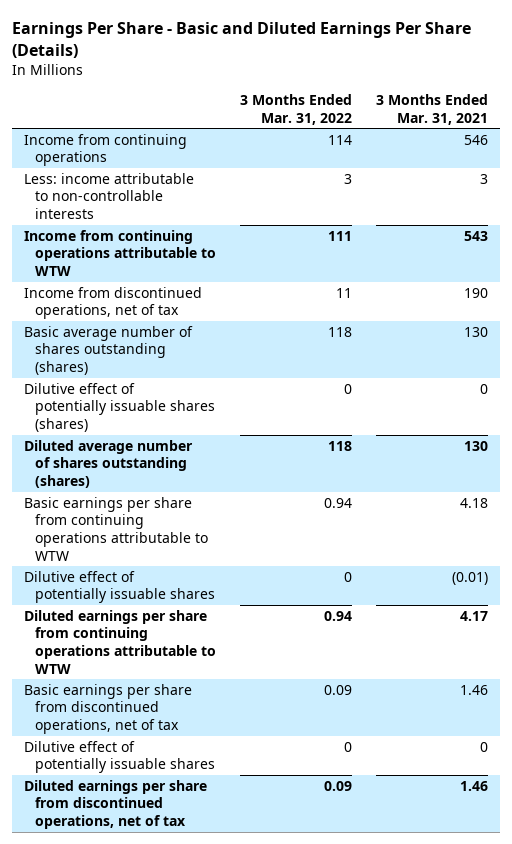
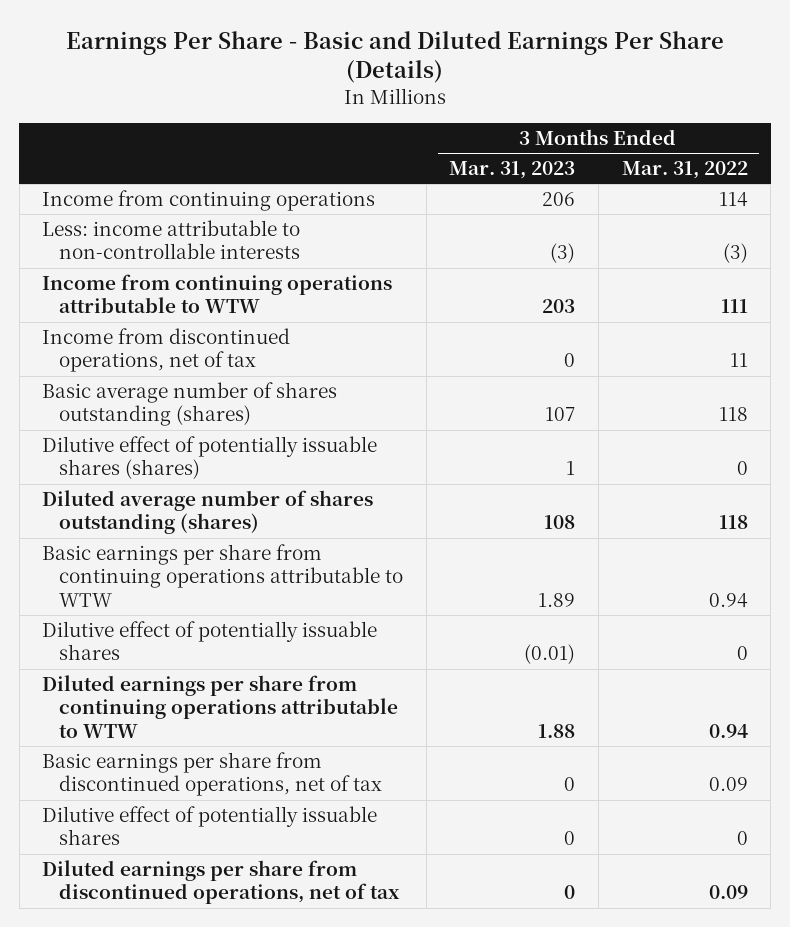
[375,94,488,125] 3 Months Ended Mar. 31, 2021 -> none
none -> [449,161,576,180] Mar. 31, 2023
[343,173,352,184] 3 -> [722,243,748,264] (3)

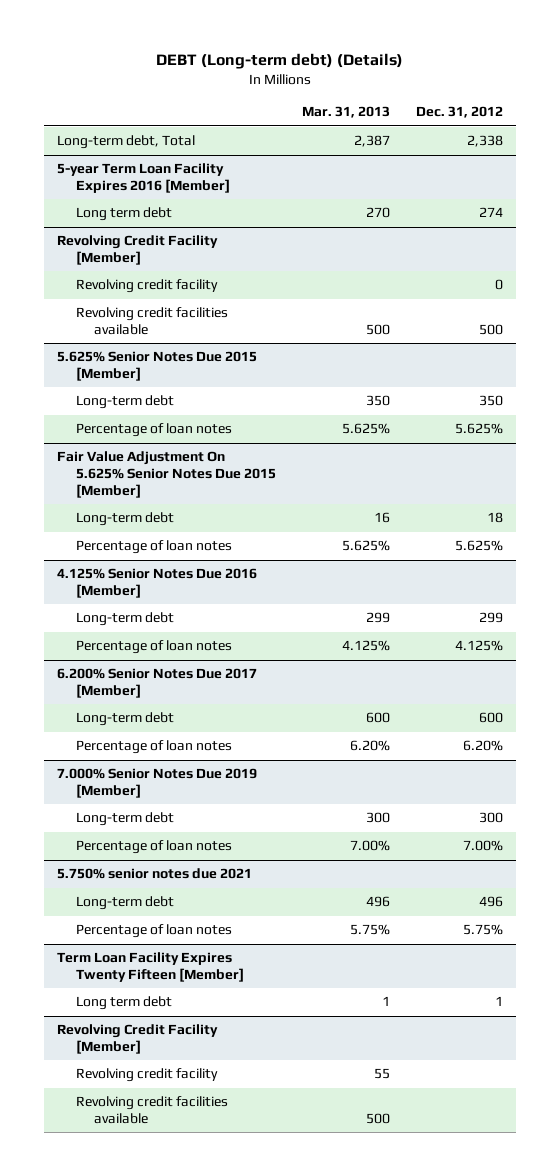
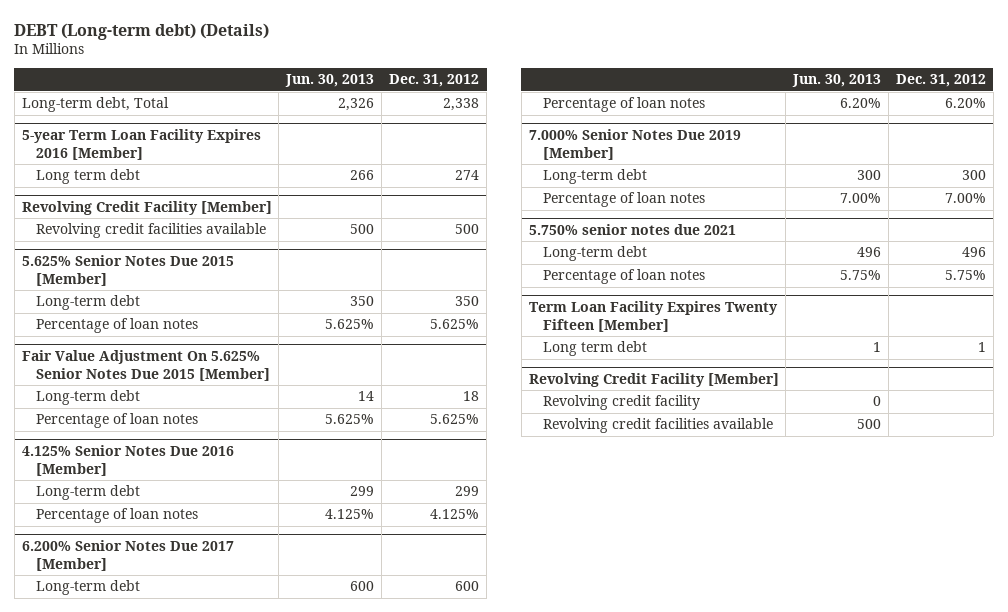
[301,106,390,119] Mar. 31, 2013 -> none
none -> [285,74,375,88] Jun. 30, 2013
[75,279,218,294] Revolving credit facility -> none

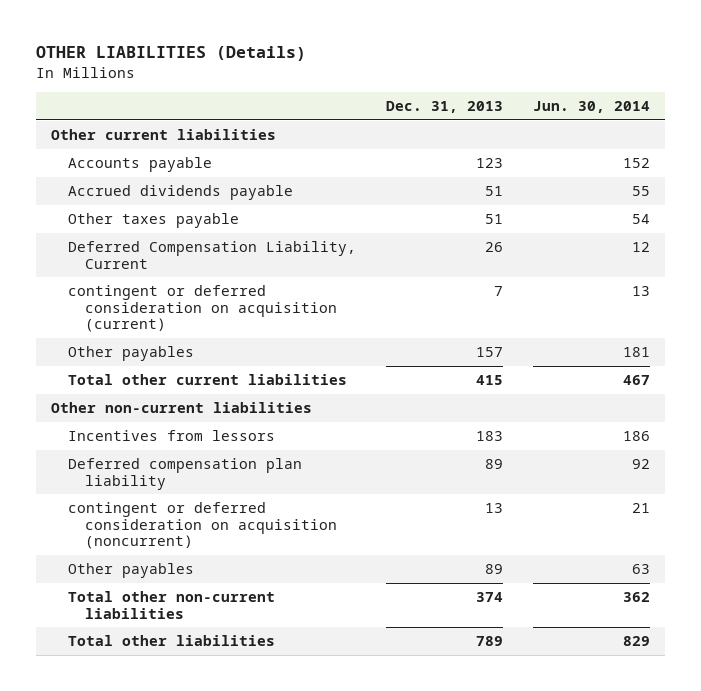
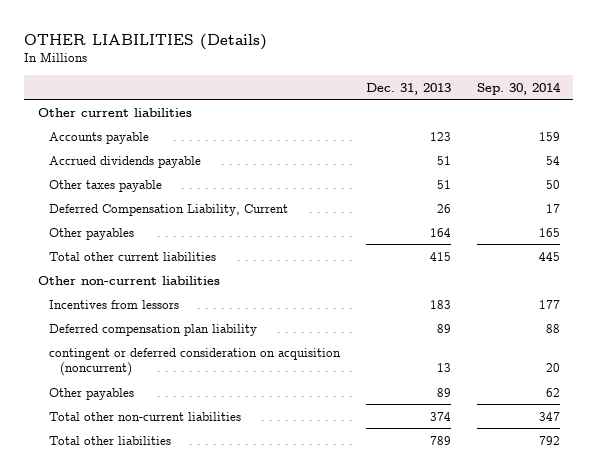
[533,101,651,114] Jun. 30, 2014 -> none
none -> [477,81,562,95] Sep. 30, 2014
[68,285,338,333] contingent or deferred consideration on acquisition (current) -> none
[476,347,504,358] 157 -> [429,227,451,237] 164

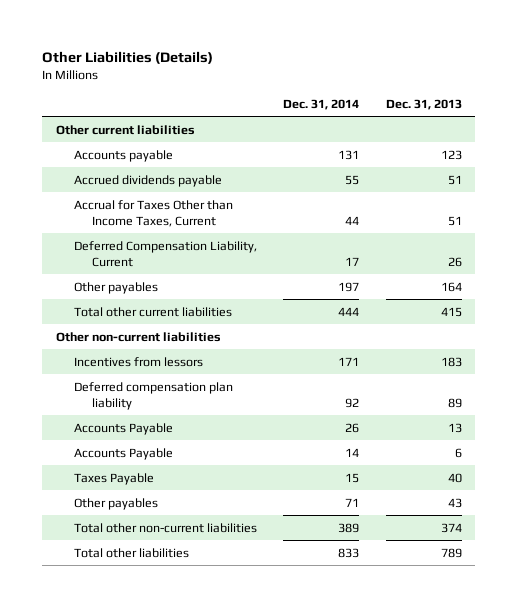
[24,33,268,50] OTHER LIABILITIES (Details) -> [42,50,214,64] Other Liabilities (Details)
[477,81,562,95] Sep. 30, 2014 -> none
none -> [283,98,360,110] Dec. 31, 2014
[48,179,162,192] Other taxes payable -> none
none -> [73,199,233,227] Accrual for Taxes Other than Income Taxes, Current
[48,347,341,377] contingent or deferred consideration on acquisition (noncurrent) -> none
none -> [73,422,173,435] Accounts Payable
none -> [73,447,173,460] Accounts Payable
none -> [73,472,154,485] Taxes Payable
[436,387,451,397] 89 -> [448,497,463,508] 43

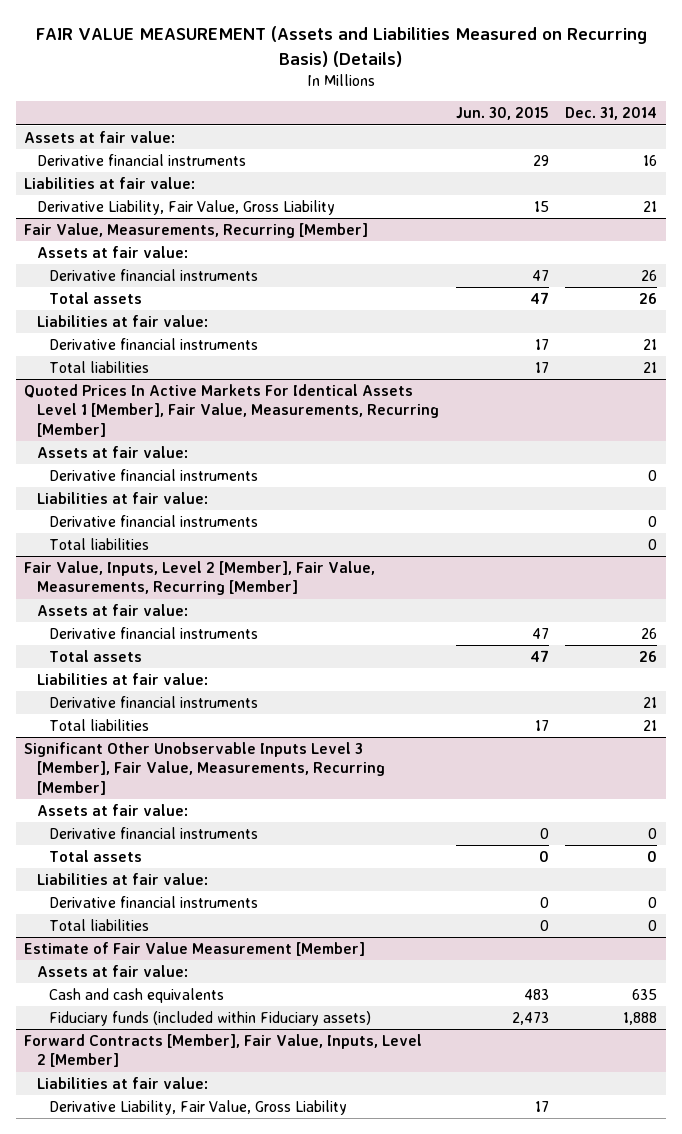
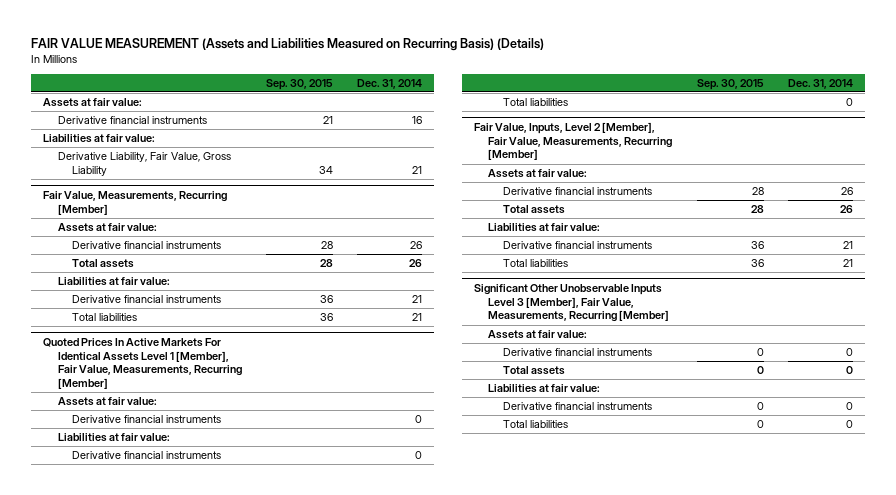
[455,107,549,121] Jun. 30, 2015 -> none
none -> [265,78,333,90] Sep. 30, 2015
[24,941,366,956] Estimate of Fair Value Measurement [Member] -> none
[36,964,188,977] Assets at fair value: -> none
[49,987,225,1003] Cash and cash equivalents -> none
[49,1010,372,1026] Fiduciary funds (included within Fiduciary assets) -> none
[24,1033,423,1068] Forward Contracts [Member], Fair Value, Inputs, Level 2 [Member] -> none
[36,1076,208,1089] Liabilities at fair value: -> none
[49,1099,348,1115] Derivative Liability, Fair Value, Gross Liability -> none

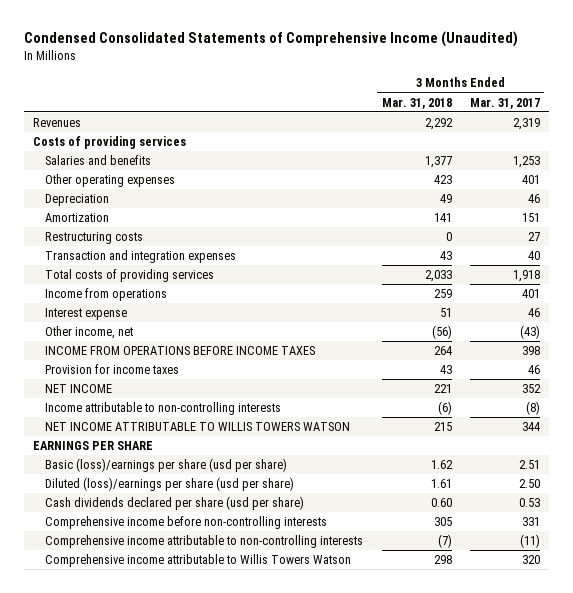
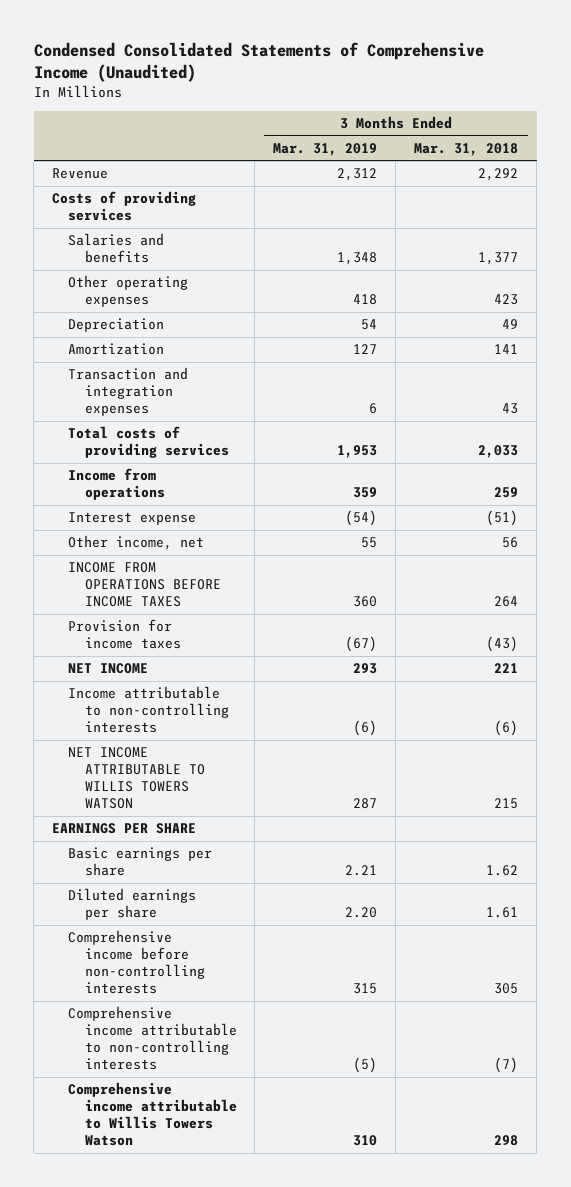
[469,97,540,109] Mar. 31, 2017 -> none
none -> [273,142,378,156] Mar. 31, 2019
[33,118,82,128] Revenues -> [52,168,109,180] Revenue
[45,232,144,245] Restructuring costs -> none
[439,308,452,318] 51 -> [486,510,519,527] (51)
[431,325,452,340] (56) -> [502,537,519,549] 56
[439,365,452,375] 43 -> [486,636,519,653] (43)
[45,496,305,511] Cash dividends declared per share (usd per share) -> none
[45,458,288,473] Basic (loss)/earnings per share (usd per share) -> [68,847,213,877] Basic earnings per share
[45,477,295,492] Diluted (loss)/earnings per share (usd per share) -> [68,888,197,921] Diluted earnings per share

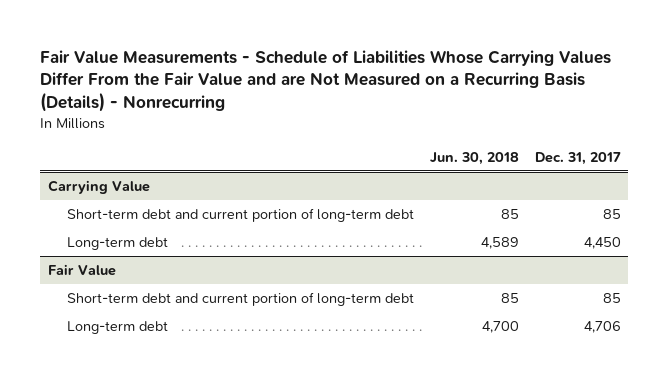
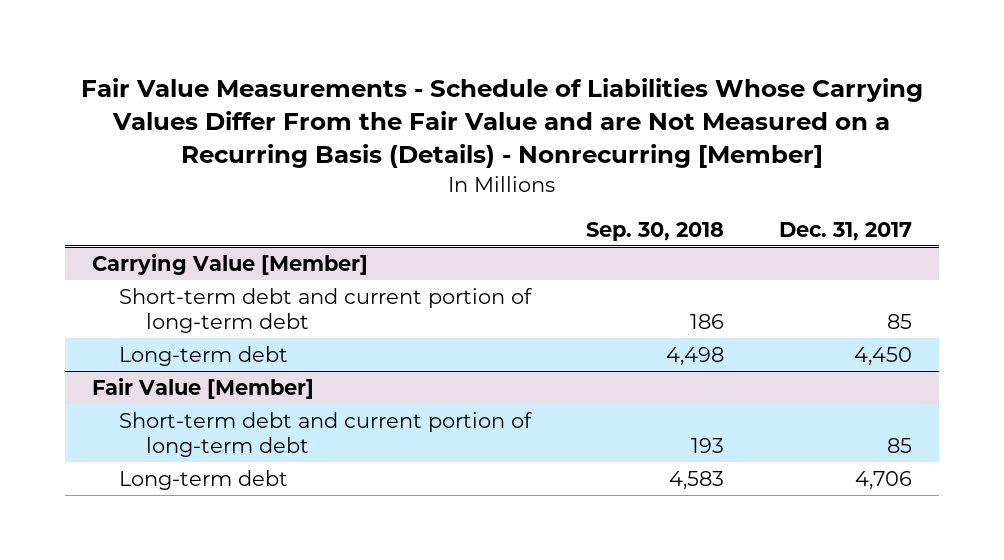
[40,49,612,113] Fair Value Measurements - Schedule of Liabilities Whose Carrying Values Differ From the Fair Value and are Not Measured on a Recurring Basis (Details) - Nonrecurring -> [81,78,924,169] Fair Value Measurements - Schedule of Liabilities Whose Carrying Values Differ From the Fair Value and are Not Measured on a Recurring Basis (Details) - Nonrecurring [Member]
[429,151,519,165] Jun. 30, 2018 -> none
none -> [585,221,724,241] Sep. 30, 2018
[47,180,150,195] Carrying Value -> [92,253,369,275] Carrying Value [Member]
[47,264,116,277] Fair Value -> [92,377,315,399] Fair Value [Member]

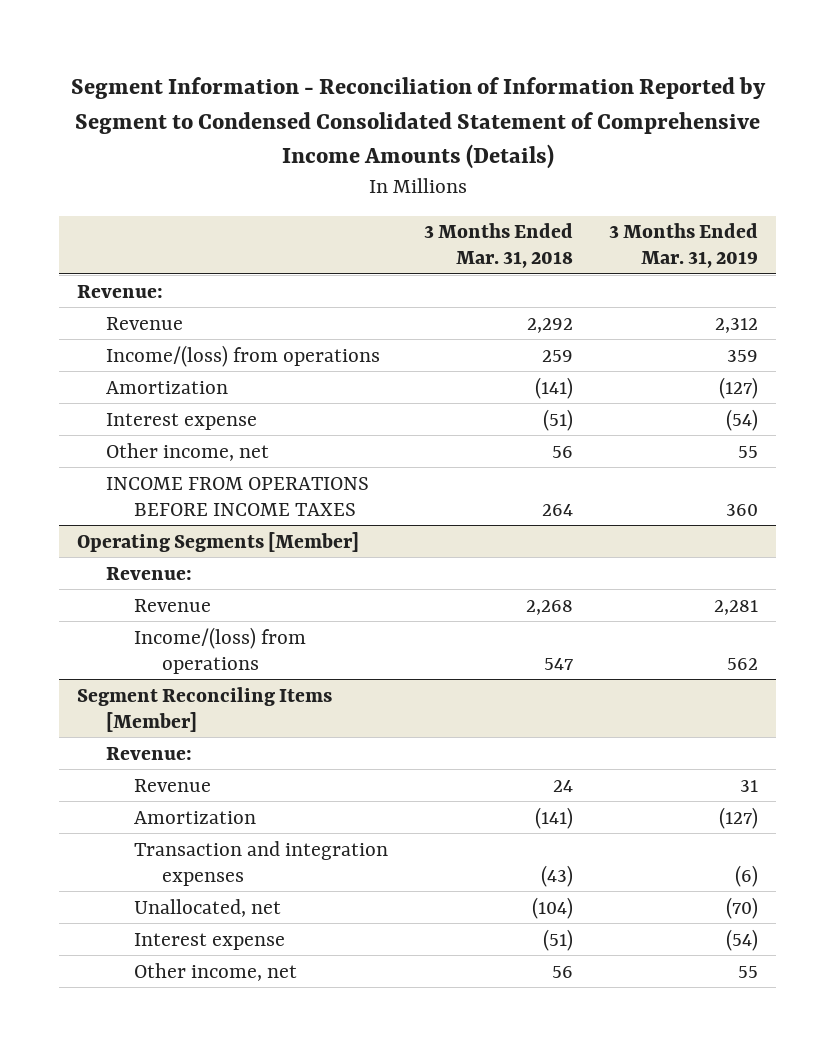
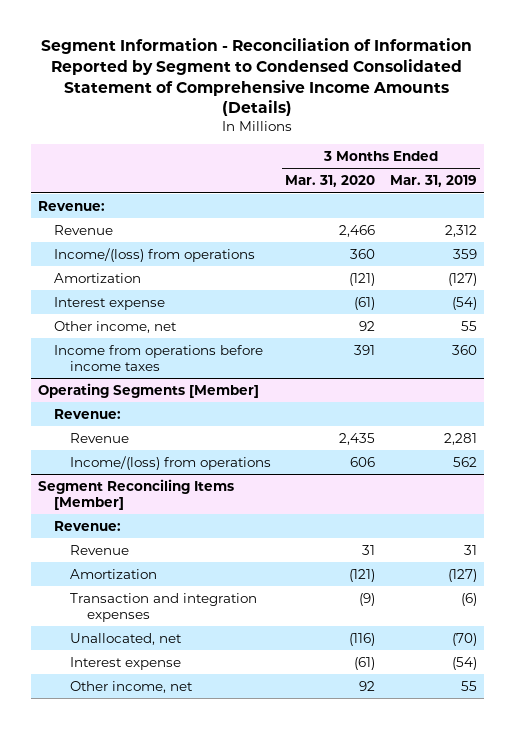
[423,223,573,269] 3 Months Ended Mar. 31, 2018 -> none
none -> [285,175,376,188] Mar. 31, 2020
[105,476,369,516] INCOME FROM OPERATIONS BEFORE INCOME TAXES -> [54,344,264,371] Income from operations before income taxes

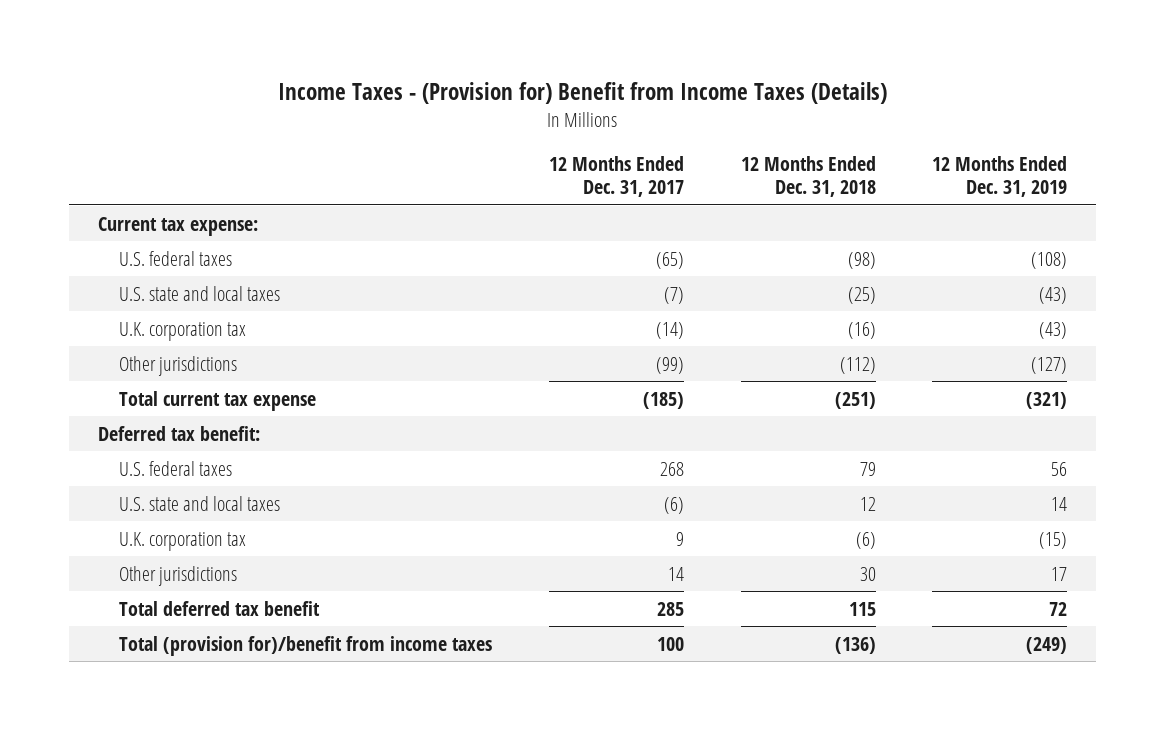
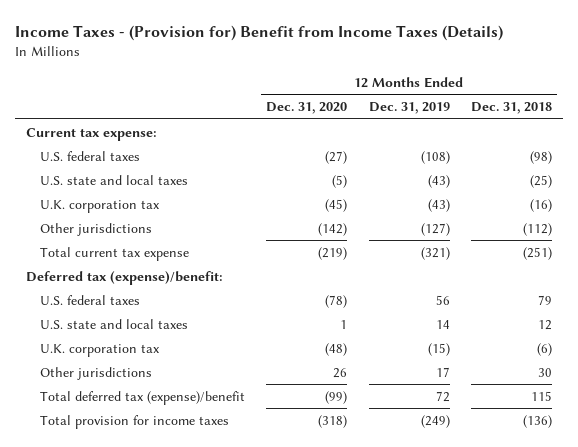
[548,156,684,198] 12 Months Ended Dec. 31, 2017 -> none
none -> [266,102,348,115] Dec. 31, 2020
[97,425,260,441] Deferred tax benefit: -> [25,270,223,285] Deferred tax (expense)/benefit:
[119,600,321,616] Total deferred tax benefit -> [40,390,246,405] Total deferred tax (expense)/benefit
[119,635,493,656] Total (provision for)/benefit from income taxes -> [40,414,230,429] Total provision for income taxes

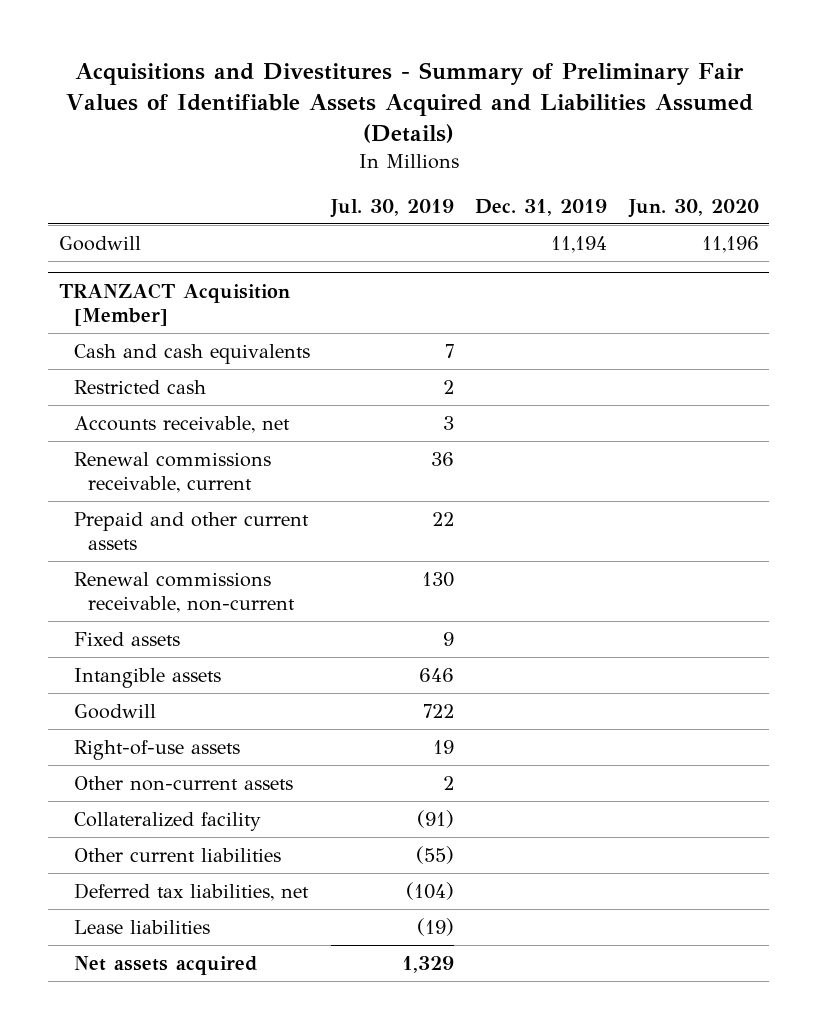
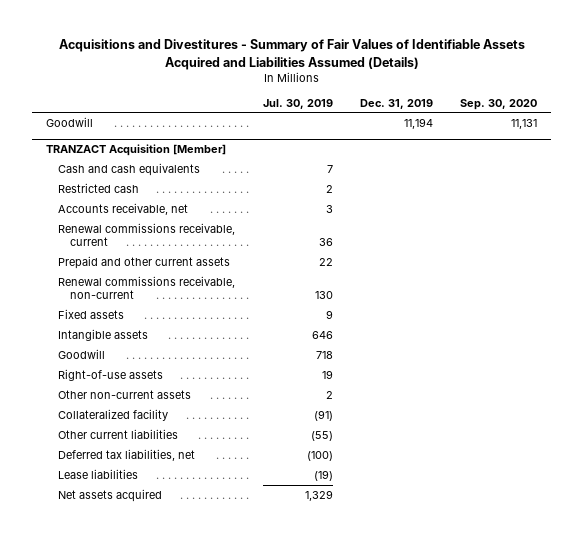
[65,62,753,144] Acquisitions and Divestitures - Summary of Preliminary Fair Values of Identifiable Assets Acquired and Liabilities Assumed (Details) -> [58,39,525,70] Acquisitions and Divestitures - Summary of Fair Values of Identifiable Assets Acquired and Liabilities Assumed (Details)
[627,198,759,218] Jun. 30, 2020 -> none
none -> [460,98,538,110] Sep. 30, 2020
[423,703,455,718] 722 -> [315,350,333,359] 718
[406,881,455,900] (104) -> [306,450,333,461] (100)

